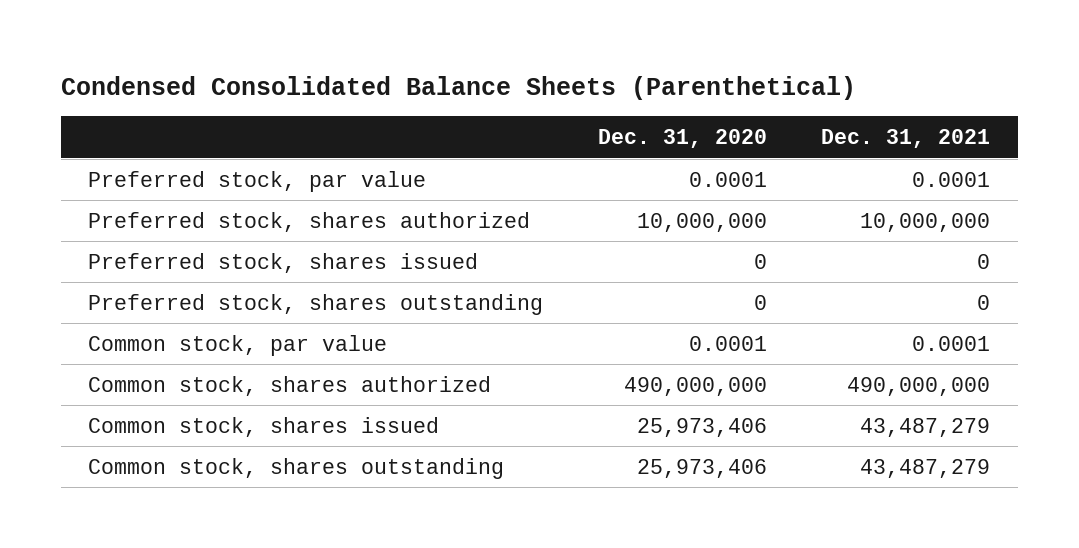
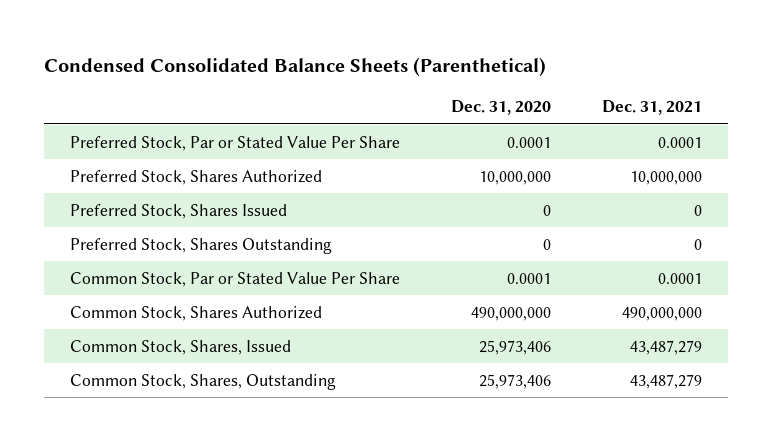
[88,170,427,192] Preferred stock, par value -> [69,135,400,151] Preferred Stock, Par or Stated Value Per Share
[88,211,531,232] Preferred stock, shares authorized -> [69,169,322,185] Preferred Stock, Shares Authorized
[88,252,479,273] Preferred stock, shares issued -> [69,203,287,219] Preferred Stock, Shares Issued
[88,293,544,315] Preferred stock, shares outstanding -> [69,237,332,254] Preferred Stock, Shares Outstanding
[88,334,388,356] Common stock, par value -> [69,271,400,287] Common Stock, Par or Stated Value Per Share
[88,375,492,396] Common stock, shares authorized -> [69,305,322,321] Common Stock, Shares Authorized
[88,416,440,437] Common stock, shares issued -> [69,339,291,355] Common Stock, Shares, Issued
[88,457,505,479] Common stock, shares outstanding -> [69,373,336,390] Common Stock, Shares, Outstanding

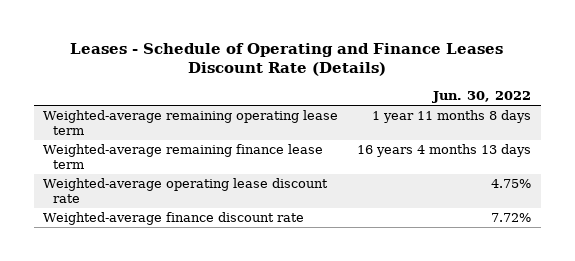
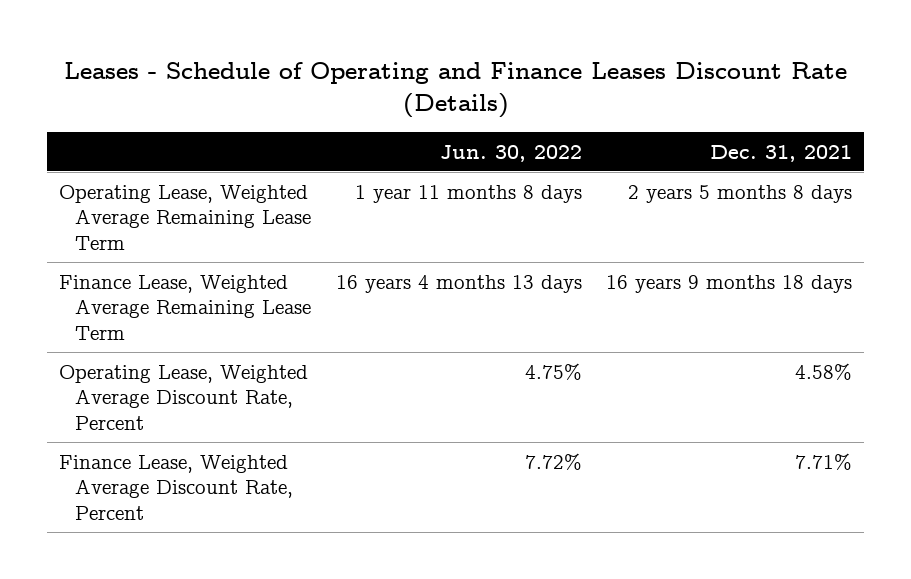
none -> [710,144,853,162] Dec. 31, 2021
[43,110,339,136] Weighted-average remaining operating lease term -> [59,184,311,251] Operating Lease, Weighted Average Remaining Lease Term
[43,144,324,170] Weighted-average remaining finance lease term -> [59,274,311,341] Finance Lease, Weighted Average Remaining Lease Term
[43,178,329,204] Weighted-average operating lease discount rate -> [59,364,309,431] Operating Lease, Weighted Average Discount Rate, Percent
[43,212,305,226] Weighted-average finance discount rate -> [59,454,293,521] Finance Lease, Weighted Average Discount Rate, Percent

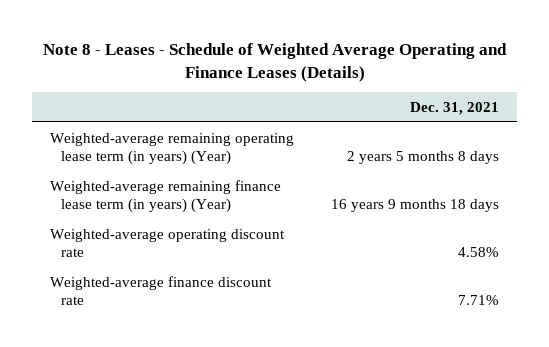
[63,62,847,119] Leases - Schedule of Operating and Finance Leases Discount Rate (Details) -> [42,42,507,82] Note 8 - Leases - Schedule of Weighted Average Operating and Finance Leases (Details)
[439,144,582,162] Jun. 30, 2022 -> none
[59,184,311,251] Operating Lease, Weighted Average Remaining Lease Term -> [50,132,295,165] Weighted-average remaining operating lease term (in years) (Year)
[59,274,311,341] Finance Lease, Weighted Average Remaining Lease Term -> [50,179,282,213] Weighted-average remaining finance lease term (in years) (Year)
[59,364,309,431] Operating Lease, Weighted Average Discount Rate, Percent -> [50,228,286,257] Weighted-average operating discount rate
[59,454,293,521] Finance Lease, Weighted Average Discount Rate, Percent -> [50,275,273,305] Weighted-average finance discount rate

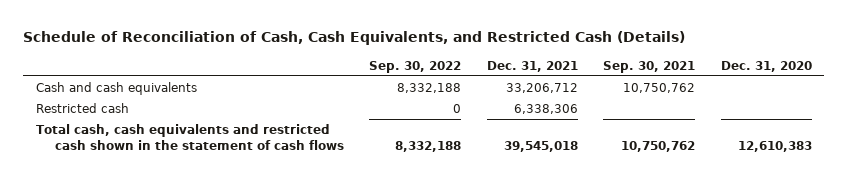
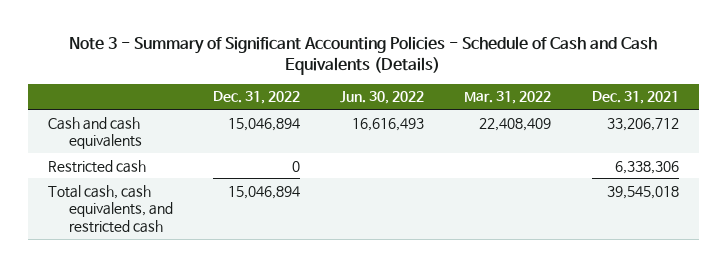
[23,31,686,46] Schedule of Reconciliation of Cash, Cash Equivalents, and Restricted Cash (Details) -> [69,36,658,76] Note 3 - Summary of Significant Accounting Policies - Schedule of Cash and Cash Equivalents (Details)
[369,60,462,73] Sep. 30, 2022 -> none
[603,60,696,73] Sep. 30, 2021 -> none
[720,60,812,72] Dec. 31, 2020 -> none
none -> [213,91,301,105] Dec. 31, 2022
none -> [340,91,425,105] Jun. 30, 2022
none -> [464,91,552,105] Mar. 31, 2022
[35,124,344,150] Total cash, cash equivalents and restricted cash shown in the statement of cash flows -> [48,184,173,233] Total cash, cash equivalents, and restricted cash

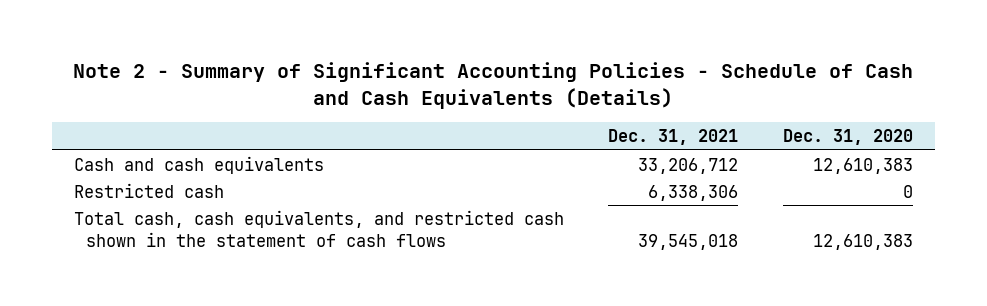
[69,36,658,76] Note 3 - Summary of Significant Accounting Policies - Schedule of Cash and Cash Equivalents (Details) -> [73,62,914,109] Note 2 - Summary of Significant Accounting Policies - Schedule of Cash and Cash Equivalents (Details)
[213,91,301,105] Dec. 31, 2022 -> none
[340,91,425,105] Jun. 30, 2022 -> none
[464,91,552,105] Mar. 31, 2022 -> none
none -> [782,129,913,146] Dec. 31, 2020
[48,184,173,233] Total cash, cash equivalents, and restricted cash -> [73,209,564,247] Total cash, cash equivalents, and restricted cash shown in the statement of cash flows

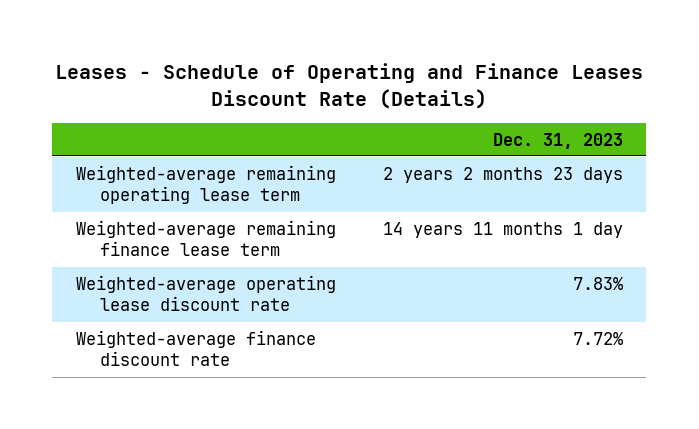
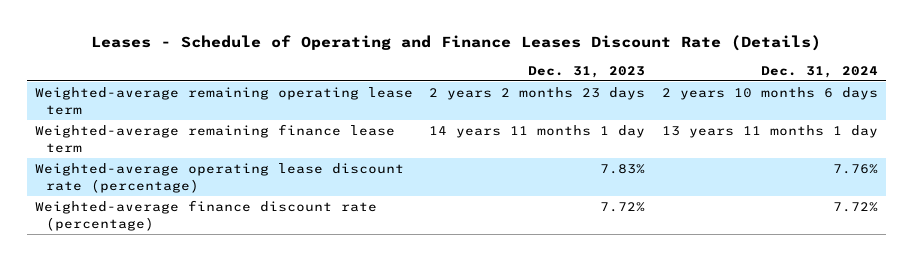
none -> [760,65,878,78] Dec. 31, 2024
[75,274,336,312] Weighted-average operating lease discount rate -> [35,163,405,193] Weighted-average operating lease discount rate (percentage)
[75,329,316,367] Weighted-average finance discount rate -> [35,200,378,231] Weighted-average finance discount rate (percentage)

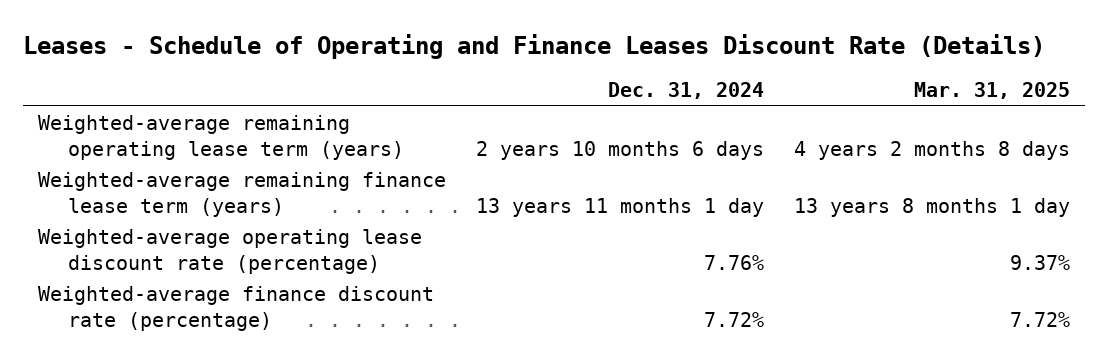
[528,65,646,78] Dec. 31, 2023 -> none
none -> [913,82,1070,100] Mar. 31, 2025
[35,87,414,115] Weighted-average remaining operating lease term -> [37,115,405,161] Weighted-average remaining operating lease term (years)
[35,124,396,153] Weighted-average remaining finance lease term -> [37,172,446,218] Weighted-average remaining finance lease term (years)

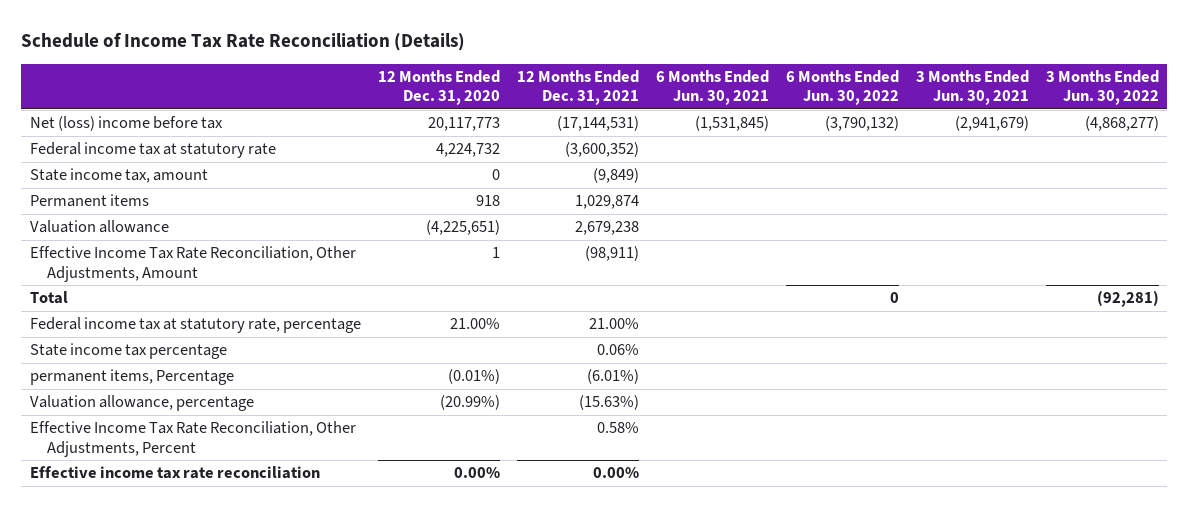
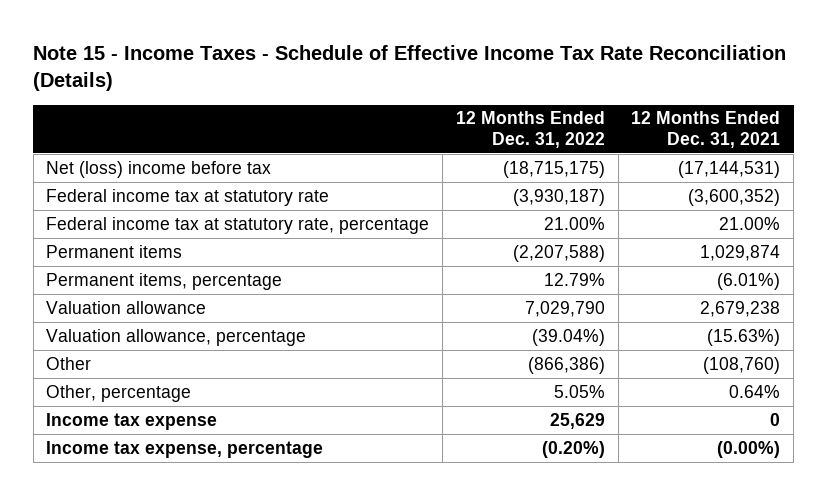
[21,31,466,51] Schedule of Income Tax Rate Reconciliation (Details) -> [33,45,787,92] Note 15 - Income Taxes - Schedule of Effective Income Tax Rate Reconciliation (Details)
[377,69,500,106] 12 Months Ended Dec. 31, 2020 -> none
[655,69,769,106] 6 Months Ended Jun. 30, 2021 -> none
[785,69,899,106] 6 Months Ended Jun. 30, 2022 -> none
[915,69,1029,106] 3 Months Ended Jun. 30, 2021 -> none
[1045,69,1159,106] 3 Months Ended Jun. 30, 2022 -> none
none -> [455,111,605,148] 12 Months Ended Dec. 31, 2022
[29,168,208,184] State income tax, amount -> none
[29,317,361,334] Federal income tax at statutory rate, percentage -> [46,216,430,234] Federal income tax at statutory rate, percentage
none -> [46,272,283,290] Permanent items, percentage
[29,246,356,282] Effective Income Tax Rate Reconciliation, Other Adjustments, Amount -> none
[29,291,68,305] Total -> none
[29,343,227,360] State income tax percentage -> none
[29,369,234,386] permanent items, Percentage -> none
[29,421,356,457] Effective Income Tax Rate Reconciliation, Other Adjustments, Percent -> none
none -> [46,356,92,370] Other
none -> [46,384,192,402] Other, percentage
none -> [46,412,218,430] Income tax expense
[29,466,320,480] Effective income tax rate reconciliation -> [46,440,324,458] Income tax expense, percentage
[592,467,639,479] 0.00% -> [717,440,781,458] (0.00%)

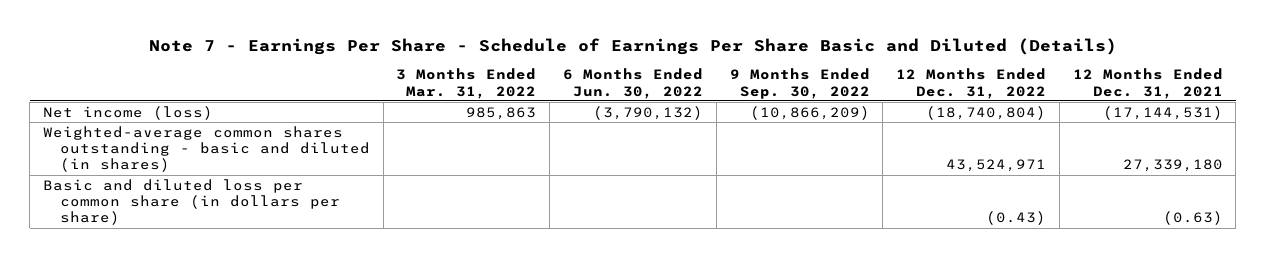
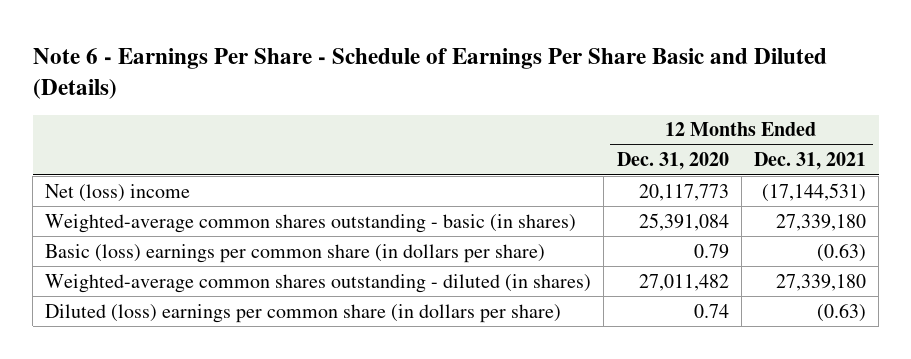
[148,37,1117,55] Note 7 - Earnings Per Share - Schedule of Earnings Per Share Basic and Diluted (Details) -> [32,47,827,99] Note 6 - Earnings Per Share - Schedule of Earnings Per Share Basic and Diluted (Details)
[396,68,537,99] 3 Months Ended Mar. 31, 2022 -> none
[563,68,704,99] 6 Months Ended Jun. 30, 2022 -> none
[729,68,870,99] 9 Months Ended Sep. 30, 2022 -> none
[896,68,1047,99] 12 Months Ended Dec. 31, 2022 -> none
none -> [616,152,729,171] Dec. 31, 2020
[42,105,213,120] Net income (loss) -> [45,183,191,202] Net (loss) income
[42,125,370,173] Weighted-average common shares outstanding - basic and diluted (in shares) -> [45,213,577,233] Weighted-average common shares outstanding - basic (in shares)
[42,178,340,226] Basic and diluted loss per common share (in dollars per share) -> [45,243,546,263] Basic (loss) earnings per common share (in dollars per share)
none -> [45,273,592,293] Weighted-average common shares outstanding - diluted (in shares)
none -> [45,303,562,323] Diluted (loss) earnings per common share (in dollars per share)

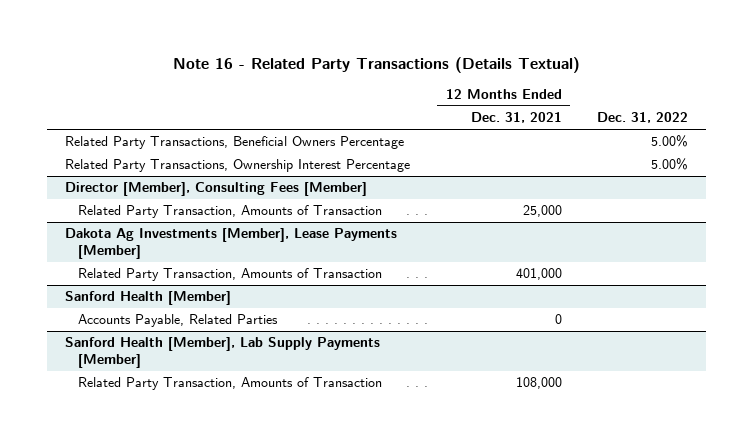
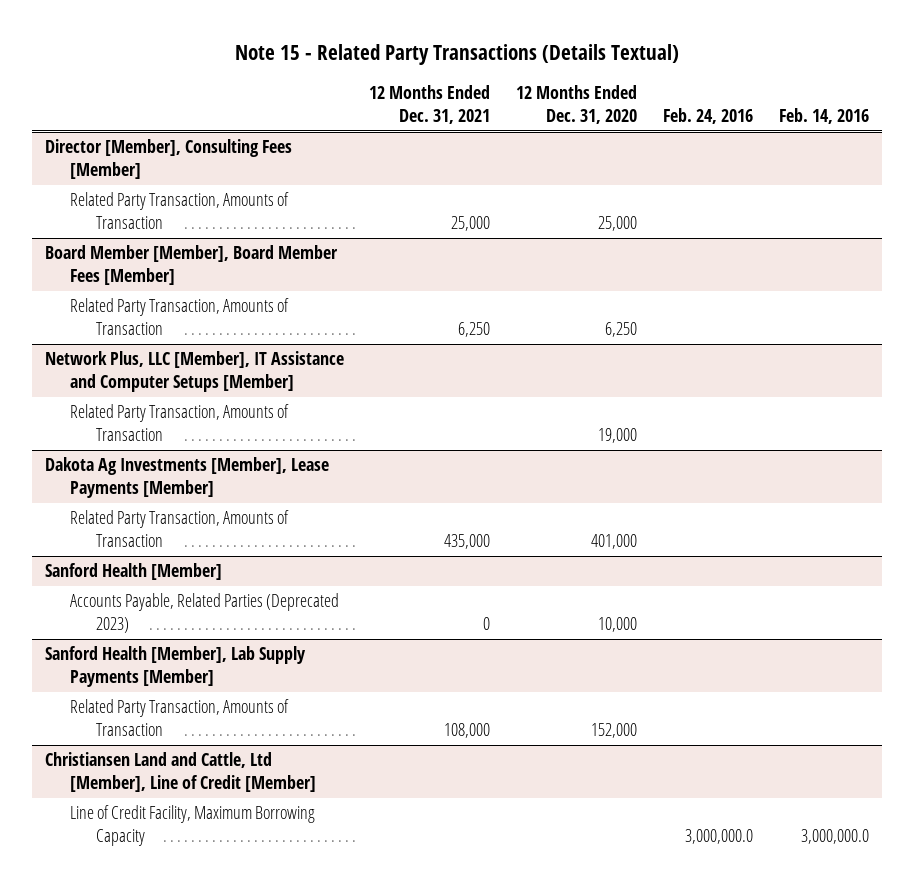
[172,56,580,73] Note 16 - Related Party Transactions (Details Textual) -> [234,43,679,65] Note 15 - Related Party Transactions (Details Textual)
[597,112,689,124] Dec. 31, 2022 -> none
none -> [516,85,638,125] 12 Months Ended Dec. 31, 2020
none -> [663,108,754,125] Feb. 24, 2016
none -> [779,108,870,125] Feb. 14, 2016
[64,136,404,150] Related Party Transactions, Beneficial Owners Percentage -> none
[64,159,410,173] Related Party Transactions, Ownership Interest Percentage -> none
none -> [44,245,338,286] Board Member [Member], Board Member Fees [Member]
none -> [70,298,290,336] Related Party Transaction, Amounts of Transaction
none -> [44,351,344,393] Network Plus, LLC [Member], IT Assistance and Computer Setups [Member]
none -> [70,404,290,442] Related Party Transaction, Amounts of Transaction
[515,268,562,281] 401,000 -> [444,534,491,550] 435,000
[77,314,278,328] Accounts Payable, Related Parties -> [70,593,340,634] Accounts Payable, Related Parties (Deprecated 2023)
none -> [44,752,317,793] Christiansen Land and Cattle, Ltd [Member], Line of Credit [Member]
none -> [70,805,316,847] Line of Credit Facility, Maximum Borrowing Capacity

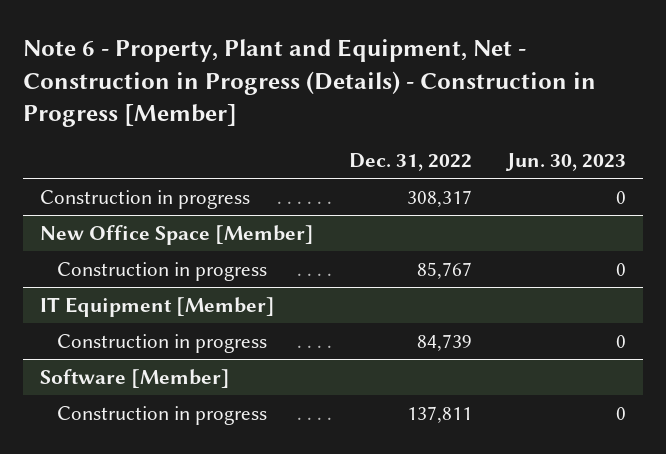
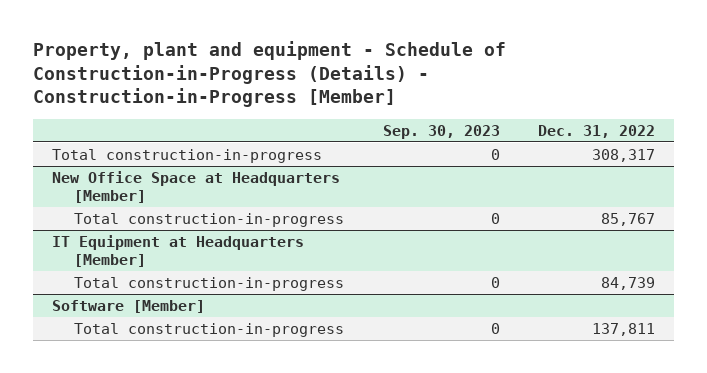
[23,38,597,128] Note 6 - Property, Plant and Equipment, Net - Construction in Progress (Details) - Construction in Progress [Member] -> [32,41,506,108] Property, plant and equipment - Schedule of Construction-in-Progress (Details) - Construction-in-Progress [Member]
[504,153,626,172] Jun. 30, 2023 -> none
none -> [382,124,500,139] Sep. 30, 2023
[40,189,251,209] Construction in progress -> [51,149,322,164] Total construction-in-progress
[40,224,315,245] New Office Space [Member] -> [51,171,340,204] New Office Space at Headquarters [Member]
[57,261,268,281] Construction in progress -> [74,213,345,228] Total construction-in-progress
[40,296,276,317] IT Equipment [Member] -> [51,235,304,268] IT Equipment at Headquarters [Member]
[57,333,268,353] Construction in progress -> [74,277,345,292] Total construction-in-progress
[57,405,268,425] Construction in progress -> [74,323,345,338] Total construction-in-progress

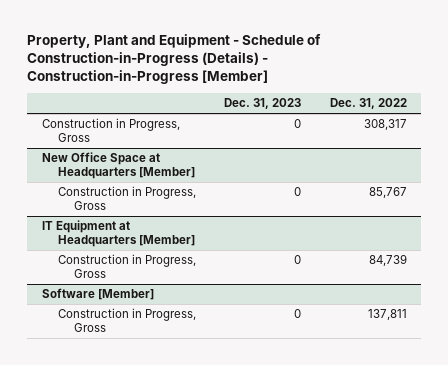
[32,41,506,108] Property, plant and equipment - Schedule of Construction-in-Progress (Details) - Construction-in-Progress [Member] -> [27,34,322,85] Property, Plant and Equipment - Schedule of Construction-in-Progress (Details) - Construction-in-Progress [Member]
[382,124,500,139] Sep. 30, 2023 -> none
none -> [224,98,302,110] Dec. 31, 2023
[51,149,322,164] Total construction-in-progress -> [41,118,180,143] Construction in Progress, Gross
[74,213,345,228] Total construction-in-progress -> [57,186,196,211] Construction in Progress, Gross
[74,277,345,292] Total construction-in-progress -> [57,254,196,279] Construction in Progress, Gross
[74,323,345,338] Total construction-in-progress -> [57,308,196,333] Construction in Progress, Gross

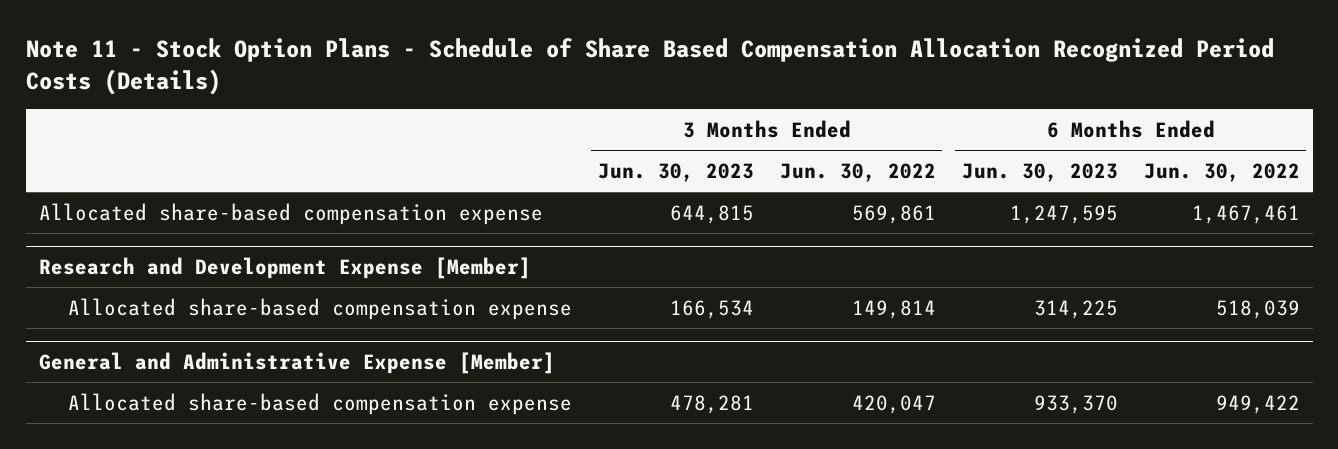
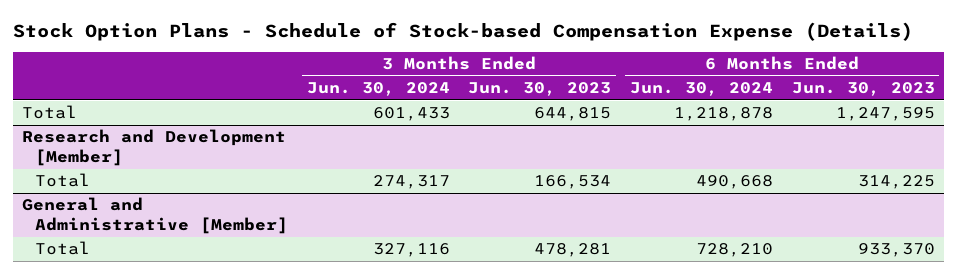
[25,38,1274,95] Note 11 - Stock Option Plans - Schedule of Share Based Compensation Allocation Recognized Period Costs (Details) -> [12,21,913,41] Stock Option Plans - Schedule of Stock-based Compensation Expense (Details)
[779,162,936,182] Jun. 30, 2022 -> none
[1143,162,1300,182] Jun. 30, 2022 -> none
none -> [306,82,450,97] Jun. 30, 2024
none -> [629,82,773,97] Jun. 30, 2024
[38,202,543,225] Allocated share-based compensation expense -> [21,105,77,120] Total
[38,256,531,279] Research and Development Expense [Member] -> [21,129,286,167] Research and Development [Member]
[67,297,572,320] Allocated share-based compensation expense -> [34,173,90,188] Total
[38,351,555,374] General and Administrative Expense [Member] -> [21,197,288,235] General and Administrative [Member]
[67,392,572,415] Allocated share-based compensation expense -> [34,241,90,256] Total

